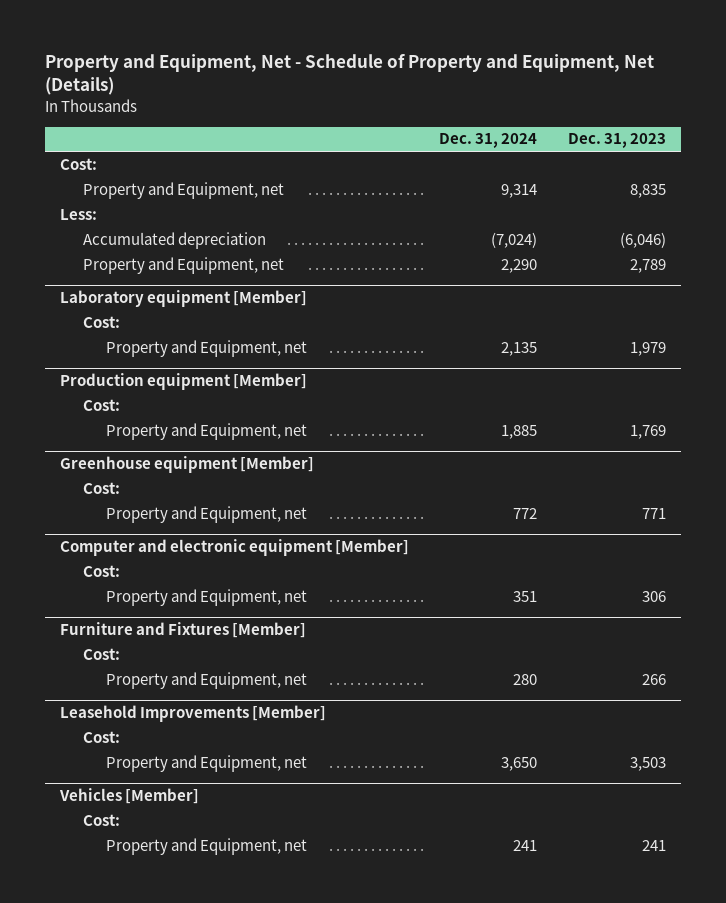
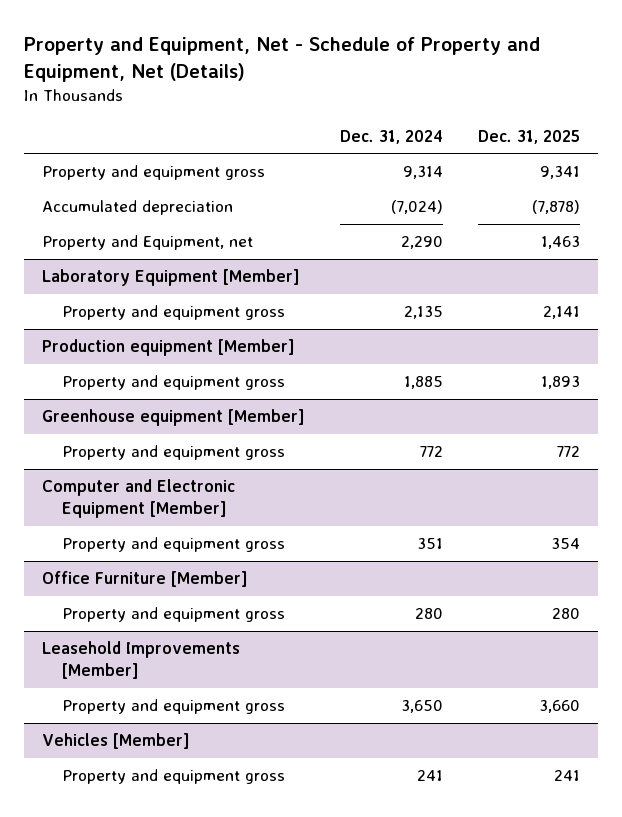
[567,133,666,149] Dec. 31, 2023 -> none
none -> [478,129,581,144] Dec. 31, 2025
[60,157,98,170] Cost: -> none
[60,208,98,220] Less: -> none
[83,181,285,199] Property and Equipment, net -> [41,165,265,181] Property and equipment gross
[83,315,121,328] Cost: -> none
[60,290,308,308] Laboratory equipment [Member] -> [41,269,300,287] Laboratory Equipment [Member]
[105,339,307,357] Property and Equipment, net -> [62,305,286,321] Property and equipment gross
[83,398,121,411] Cost: -> none
[105,422,307,440] Property and Equipment, net -> [62,375,286,391] Property and equipment gross
[83,481,121,494] Cost: -> none
[83,564,121,577] Cost: -> none
[83,647,121,660] Cost: -> none
[105,505,307,523] Property and Equipment, net -> [62,445,286,461] Property and equipment gross
[60,539,410,557] Computer and electronic equipment [Member] -> [41,479,235,518] Computer and Electronic Equipment [Member]
[105,588,307,606] Property and Equipment, net -> [62,537,286,553] Property and equipment gross
[60,622,307,639] Furniture and Fixtures [Member] -> [41,571,248,588] Office Furniture [Member]
[105,671,307,689] Property and Equipment, net -> [62,607,286,623] Property and equipment gross
[83,730,121,743] Cost: -> none
[105,754,307,772] Property and Equipment, net -> [62,699,286,715] Property and equipment gross
[83,813,121,826] Cost: -> none
[105,837,307,855] Property and Equipment, net -> [62,769,286,785] Property and equipment gross

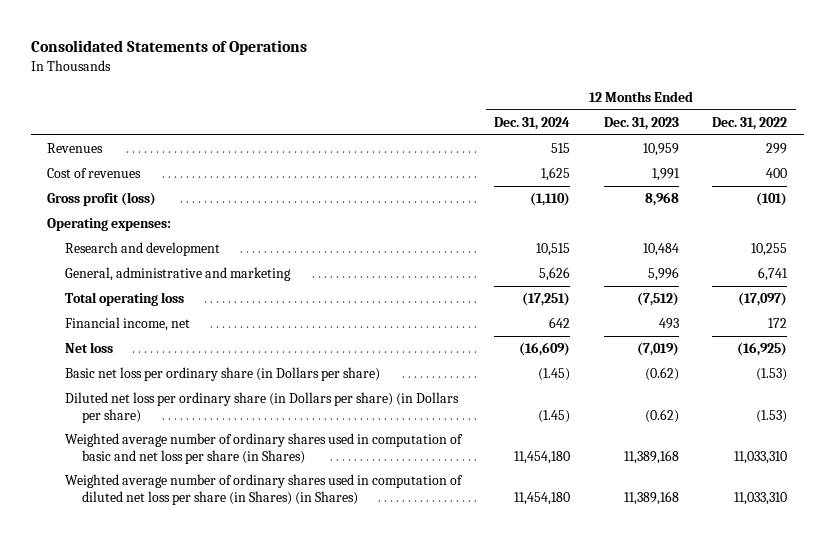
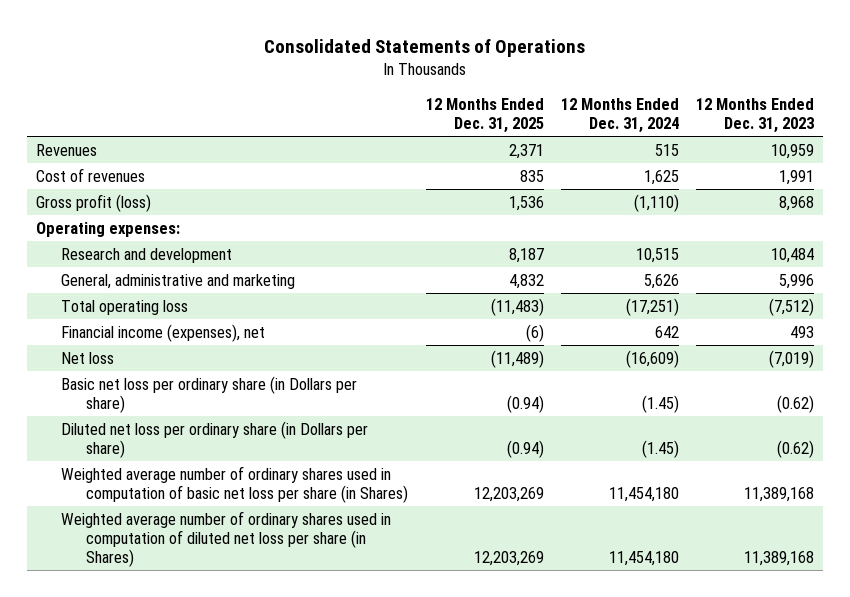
[712,117,788,131] Dec. 31, 2022 -> none
none -> [425,98,544,134] 12 Months Ended Dec. 31, 2025
[64,317,190,332] Financial income, net -> [60,323,265,342] Financial income (expenses), net
[64,392,459,423] Diluted net loss per ordinary share (in Dollars per share) (in Dollars per share) -> [60,420,368,458] Diluted net loss per ordinary share (in Dollars per share)
[64,433,463,464] Weighted average number of ordinary shares used in computation of basic and net loss per share (in Shares) -> [60,465,409,503] Weighted average number of ordinary shares used in computation of basic net loss per share (in Shares)
[64,474,463,505] Weighted average number of ordinary shares used in computation of diluted net loss per share (in Shares) (in Shares) -> [60,510,391,567] Weighted average number of ordinary shares used in computation of diluted net loss per share (in Shares)

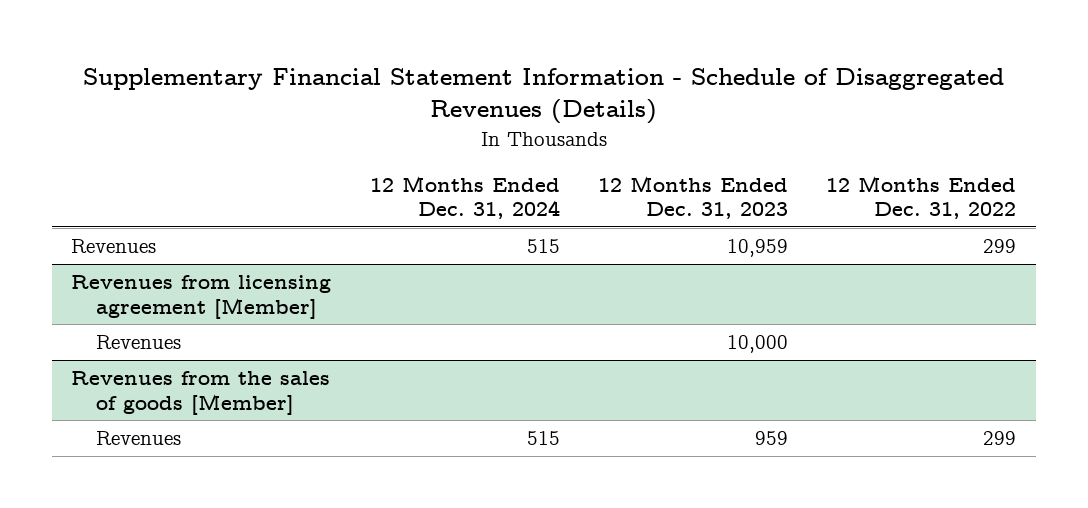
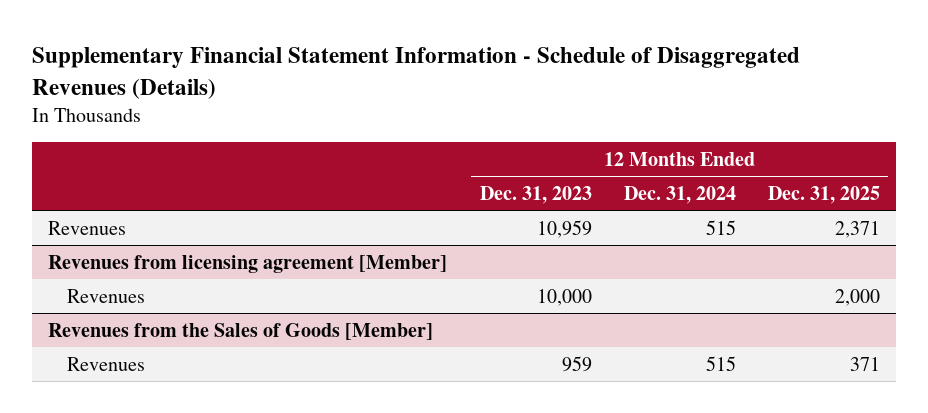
[826,175,1017,220] 12 Months Ended Dec. 31, 2022 -> none
none -> [768,185,881,204] Dec. 31, 2025
[71,371,331,415] Revenues from the sales of goods [Member] -> [48,322,434,340] Revenues from the Sales of Goods [Member]

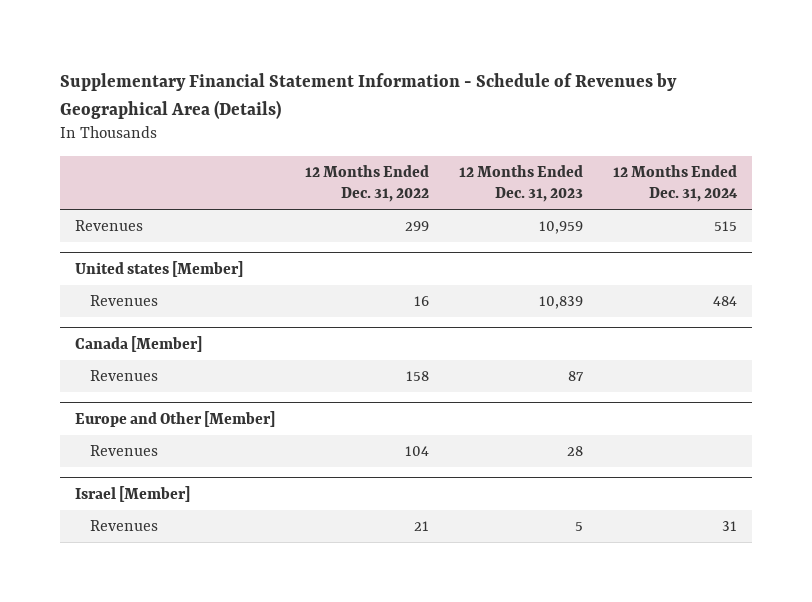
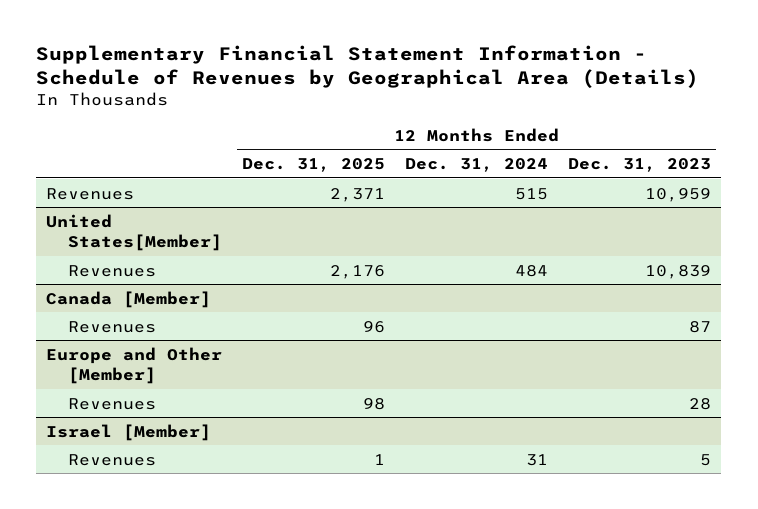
[305,164,430,203] 12 Months Ended Dec. 31, 2022 -> none
none -> [242,158,386,173] Dec. 31, 2025
[75,260,244,277] United states [Member] -> [46,213,222,251] United States[Member]

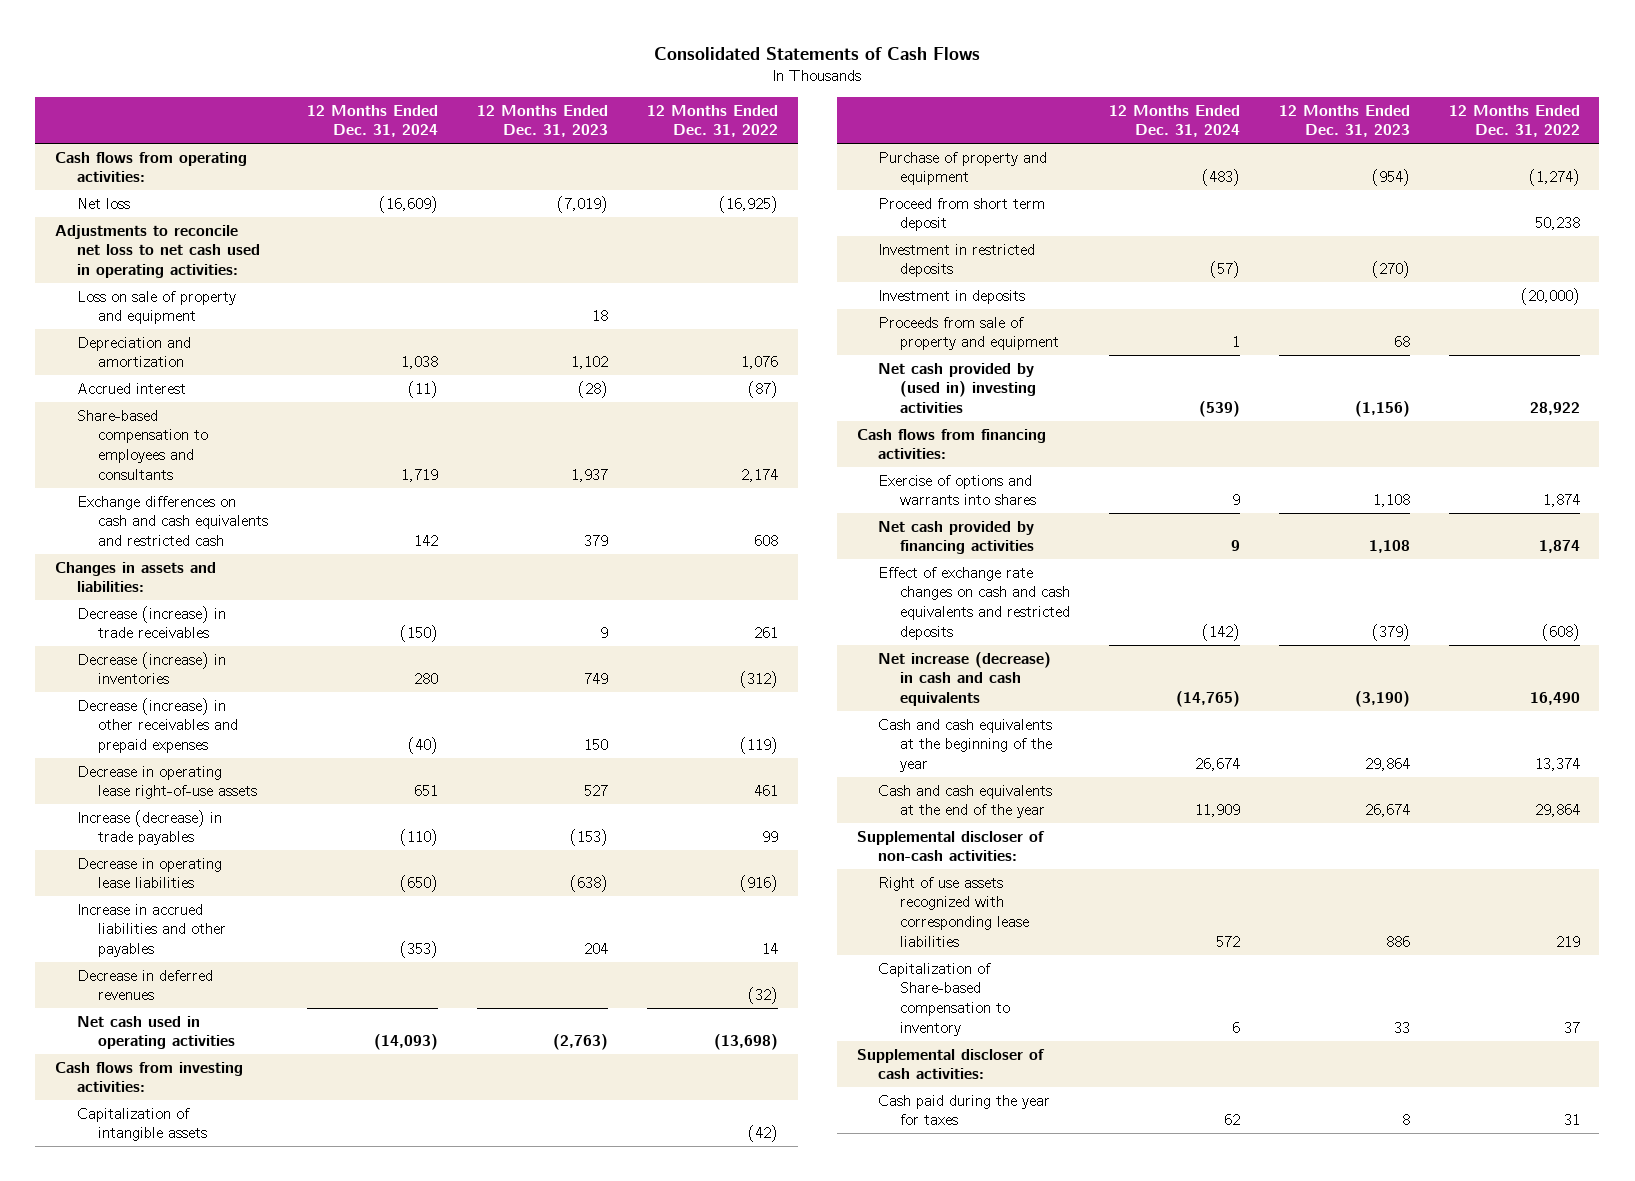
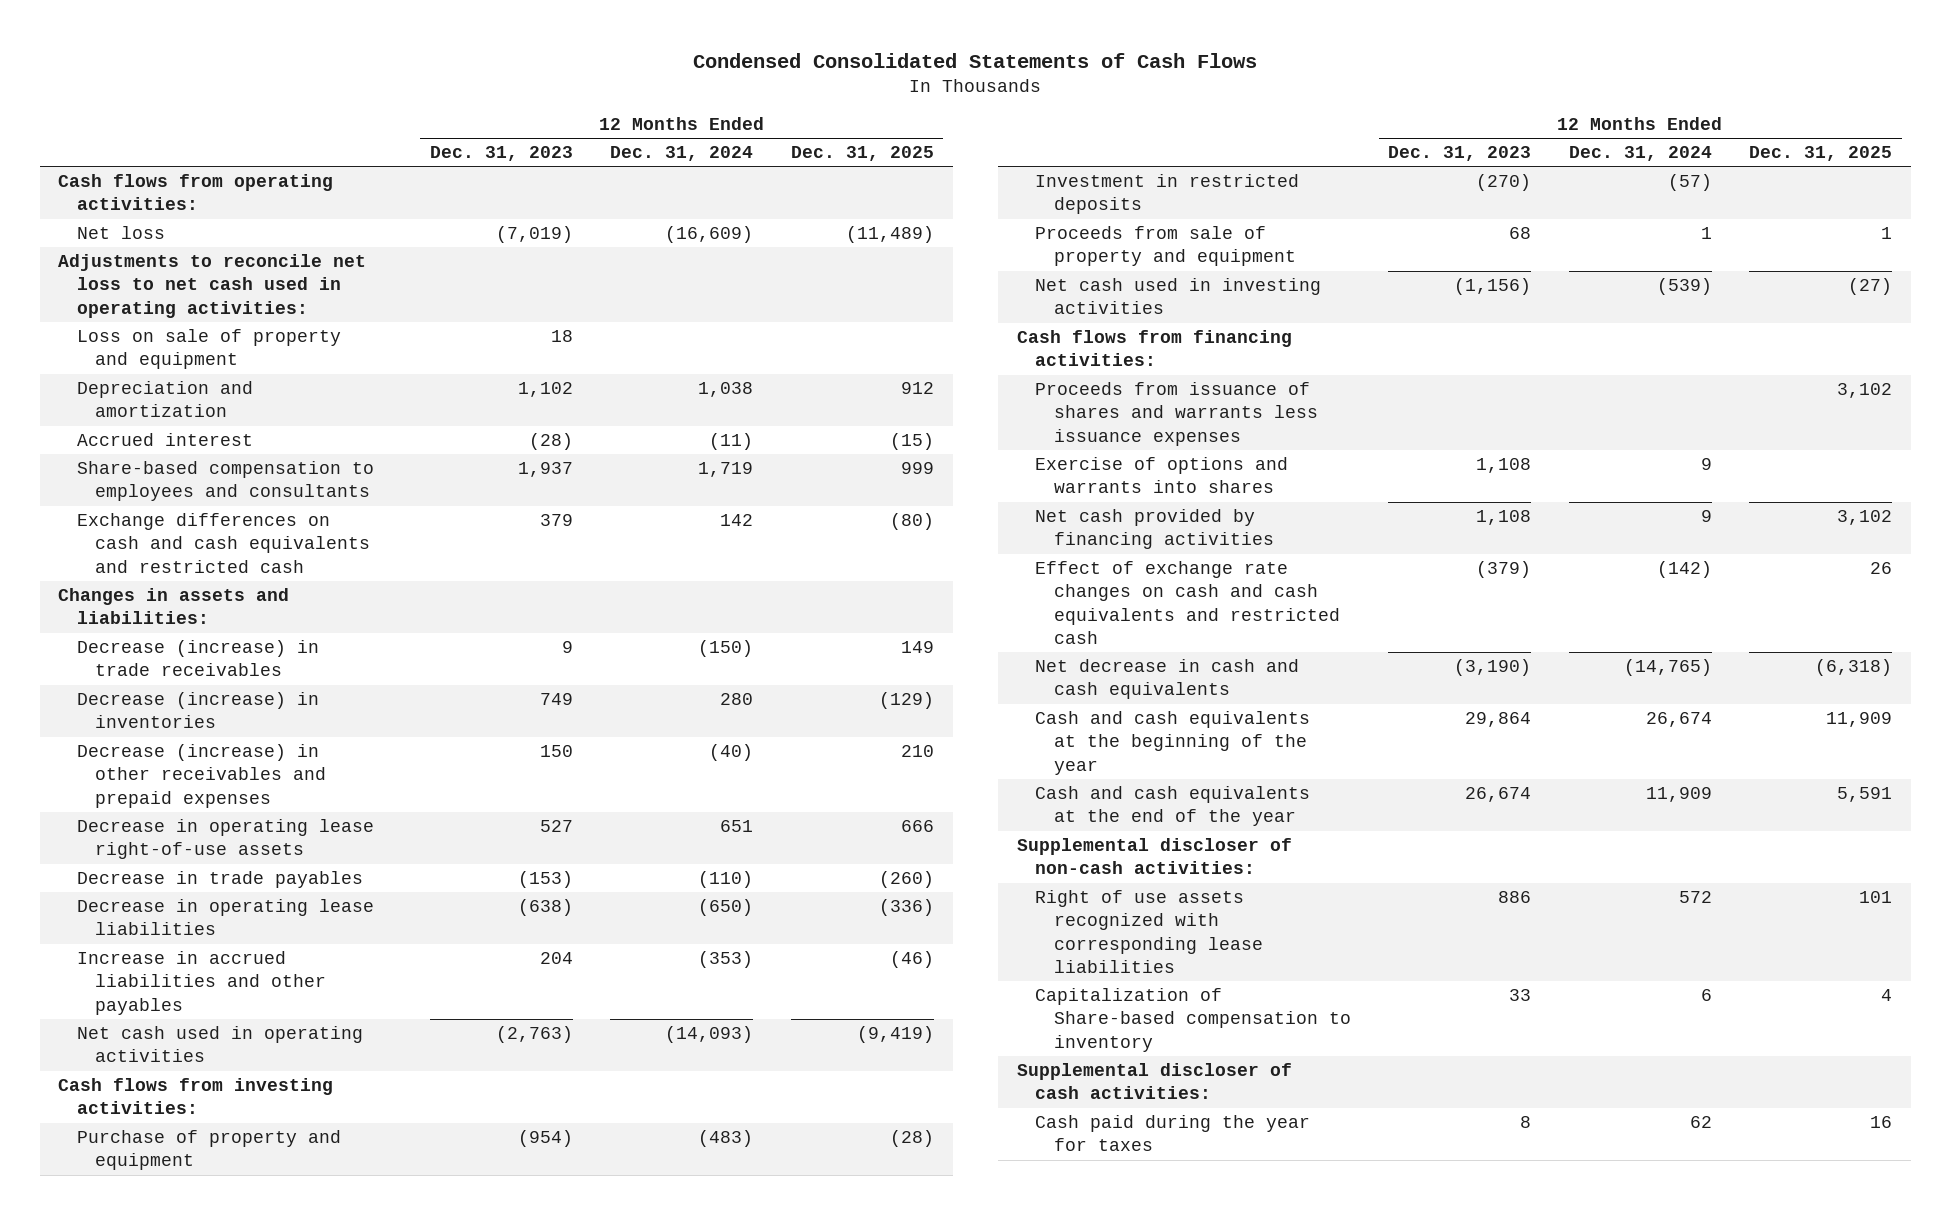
[654,46,981,60] Consolidated Statements of Cash Flows -> [693,52,1258,68] Condensed Consolidated Statements of Cash Flows
[647,104,779,138] 12 Months Ended Dec. 31, 2022 -> none
none -> [791,146,935,162] Dec. 31, 2025
[76,809,222,846] Increase (decrease) in trade payables -> [76,871,363,889] Decrease in trade payables
[76,969,213,1001] Decrease in deferred revenues -> none
[76,1107,208,1142] Capitalization of intangible assets -> none
[878,197,1046,232] Proceed from short term deposit -> none
[878,289,1026,304] Investment in deposits -> none
[878,362,1037,414] Net cash provided by (used in) investing activities -> [1035,278,1322,315] Net cash used in investing activities
none -> [1035,382,1318,446] Proceeds from issuance of shares and warrants less issuance expenses
[878,566,1071,640] Effect of exchange rate changes on cash and cash equivalents and restricted deposits -> [1035,561,1340,645] Effect of exchange rate changes on cash and cash equivalents and restricted cash
[878,651,1052,707] Net increase (decrease) in cash and cash equivalents -> [1035,659,1300,700] Net decrease in cash and cash equivalents

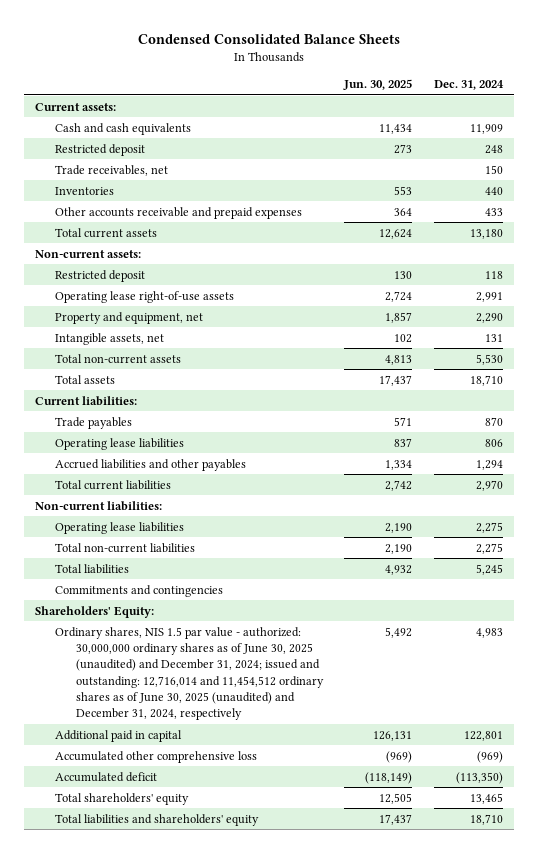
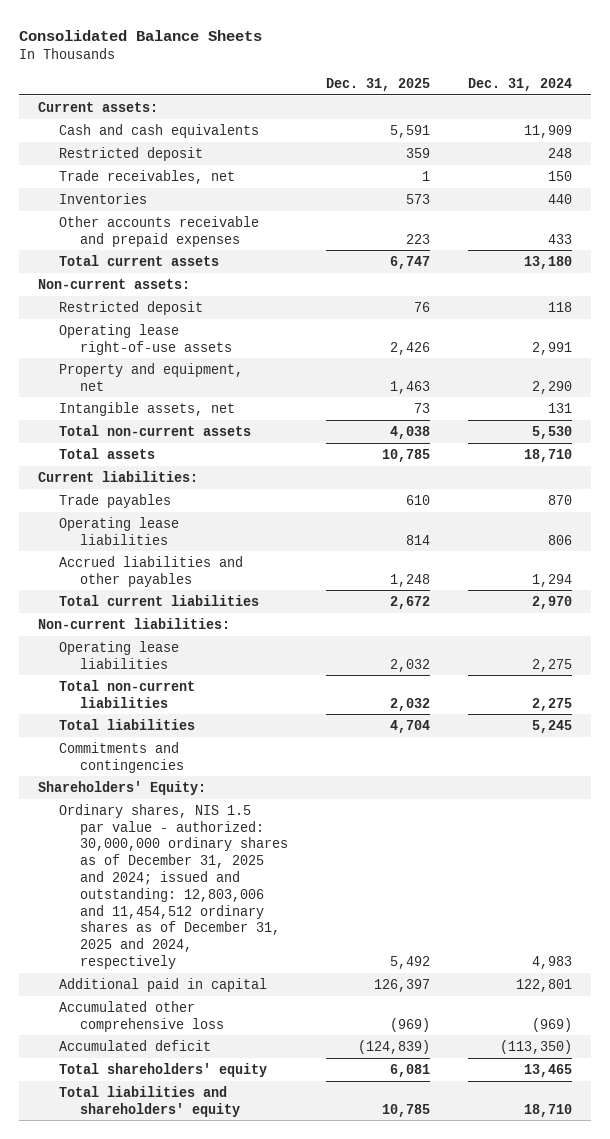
[138,34,401,45] Condensed Consolidated Balance Sheets -> [19,29,263,41] Consolidated Balance Sheets
[343,79,413,91] Jun. 30, 2025 -> none
none -> [326,78,431,92] Dec. 31, 2025
[55,626,324,721] Ordinary shares, NIS 1.5 par value - authorized: 30,000,000 ordinary shares as of June 30, 2025 (unaudited) and December 31, 2024; issued and outstanding: 12,716,014 and 11,454,512 ordinary shares as of June 30, 2025 (unaudited) and December 31, 2024, respectively -> [59,803,289,970] Ordinary shares, NIS 1.5 par value - authorized: 30,000,000 ordinary shares as of December 31, 2025 and 2024; issued and outstanding: 12,803,006 and 11,454,512 ordinary shares as of December 31, 2025 and 2024, respectively

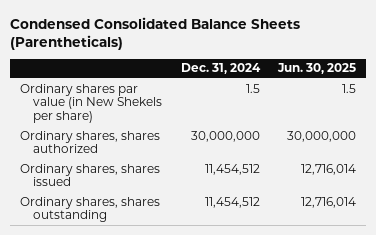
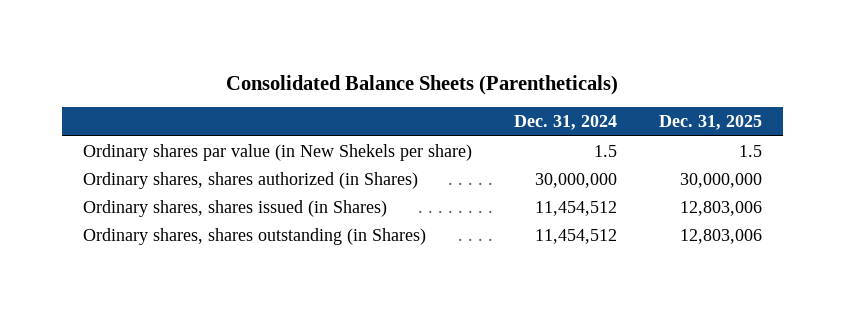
[10,16,301,50] Condensed Consolidated Balance Sheets (Parentheticals) -> [226,74,619,95] Consolidated Balance Sheets (Parentheticals)
[277,63,357,75] Jun. 30, 2025 -> none
none -> [658,115,762,131] Dec. 31, 2025
[19,130,160,154] Ordinary shares, shares authorized -> [82,172,418,190] Ordinary shares, shares authorized (in Shares)
[19,163,160,187] Ordinary shares, shares issued -> [82,200,387,218] Ordinary shares, shares issued (in Shares)
[19,196,160,223] Ordinary shares, shares outstanding -> [82,228,426,246] Ordinary shares, shares outstanding (in Shares)

